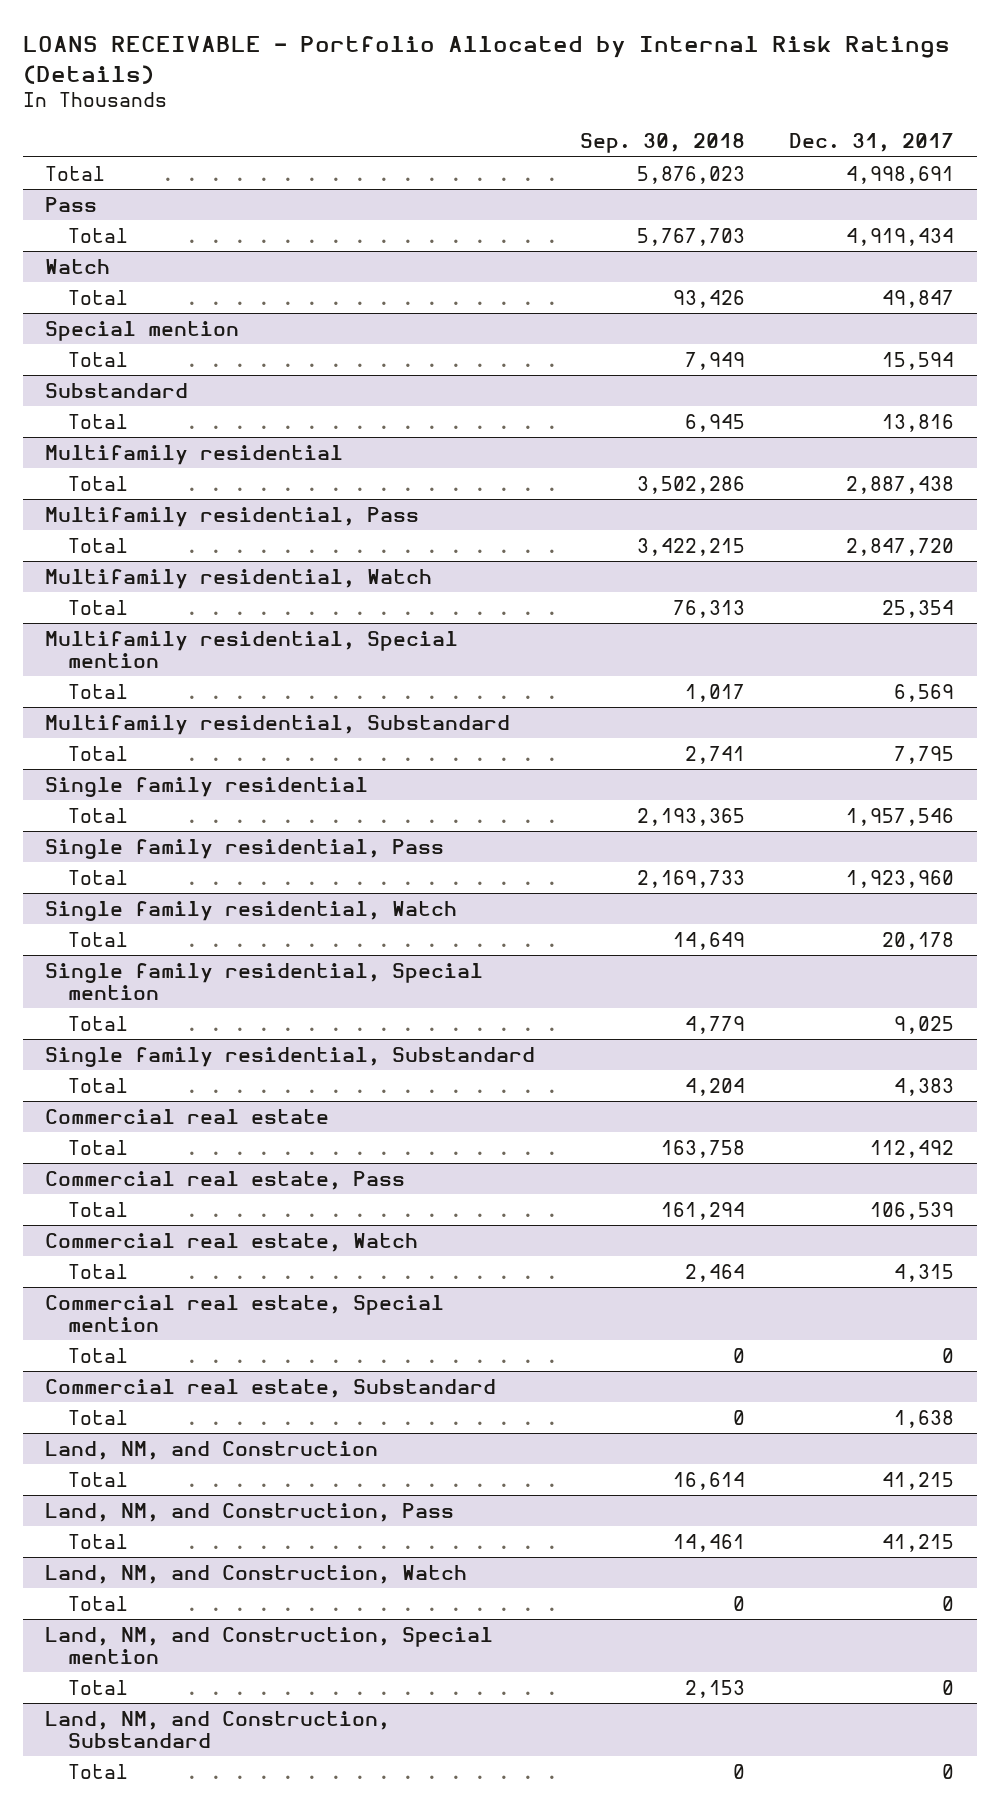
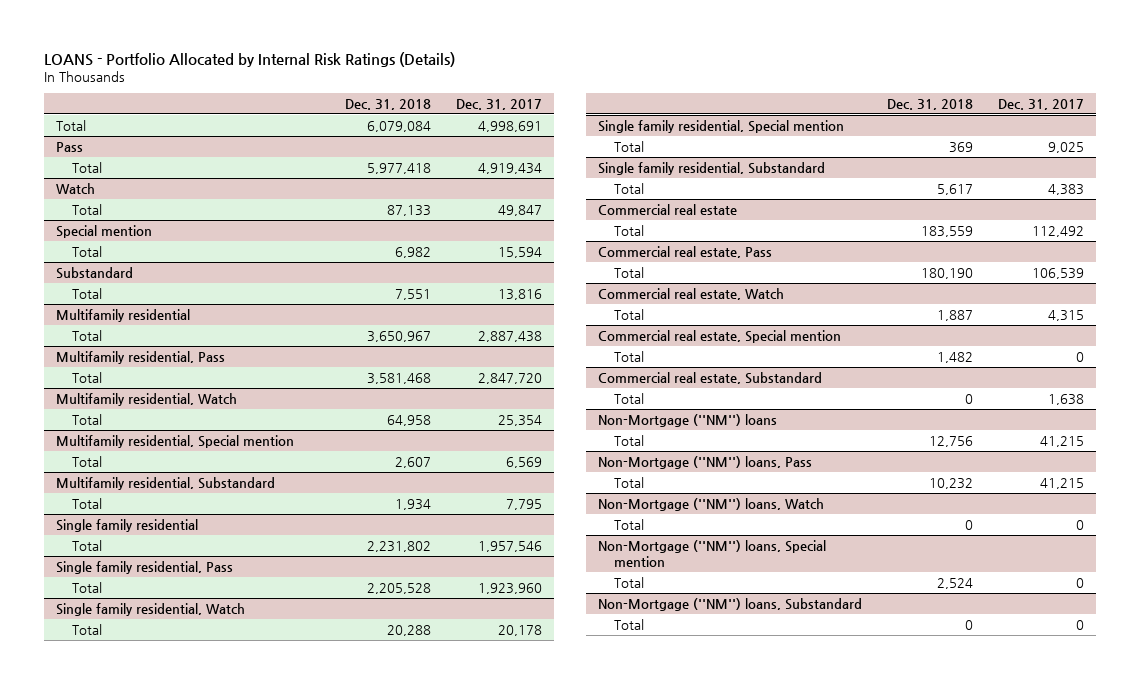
[23,36,951,84] LOANS RECEIVABLE - Portfolio Allocated by Internal Risk Ratings (Details) -> [44,51,456,67] LOANS - Portfolio Allocated by Internal Risk Ratings (Details)
[579,133,745,154] Sep. 30, 2018 -> none
none -> [345,98,432,110] Dec. 31, 2018
[45,1440,379,1460] Land, NM, and Construction -> [598,413,778,427] Non-Mortgage (''NM'') loans
[45,1502,455,1522] Land, NM, and Construction, Pass -> none
none -> [598,455,813,469] Non-Mortgage (''NM'') loans, Pass
[45,1564,468,1584] Land, NM, and Construction, Watch -> none
none -> [598,497,825,511] Non-Mortgage (''NM'') loans, Watch
[45,1626,494,1664] Land, NM, and Construction, Special mention -> none
none -> [598,539,827,567] Non-Mortgage (''NM'') loans, Special mention
[45,1710,391,1748] Land, NM, and Construction, Substandard -> none
none -> [598,597,863,611] Non-Mortgage (''NM'') loans, Substandard

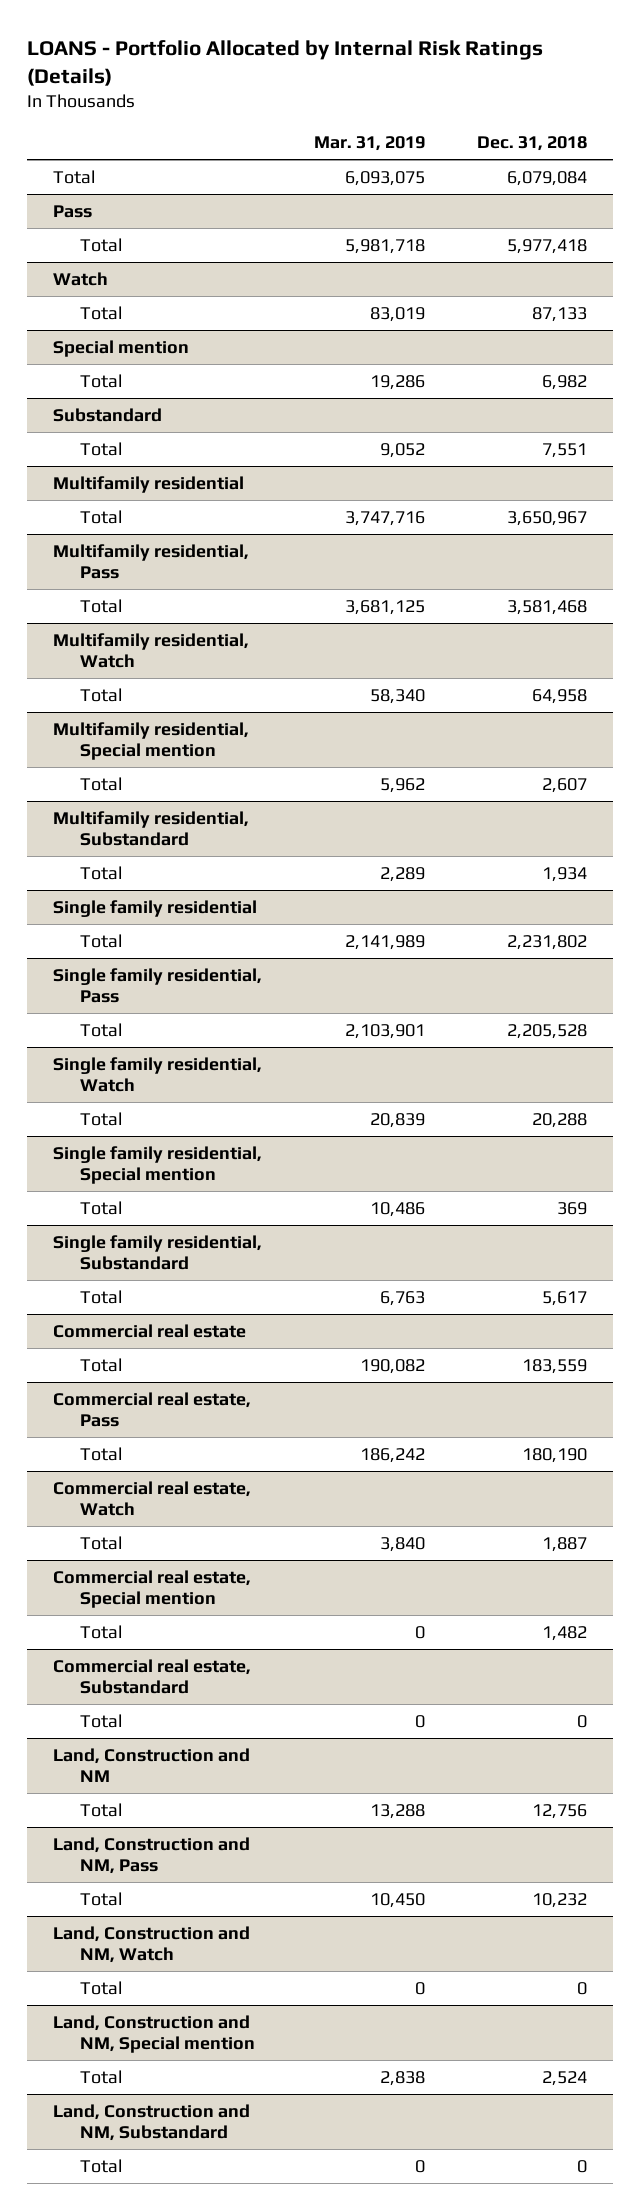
[456,98,543,110] Dec. 31, 2017 -> none
none -> [313,136,425,152] Mar. 31, 2019
[598,413,778,427] Non-Mortgage (''NM'') loans -> [52,1747,250,1782] Land, Construction and NM
[598,455,813,469] Non-Mortgage (''NM'') loans, Pass -> none
none -> [52,1836,250,1874] Land, Construction and NM, Pass
[598,497,825,511] Non-Mortgage (''NM'') loans, Watch -> none
none -> [52,1925,250,1963] Land, Construction and NM, Watch
[598,539,827,567] Non-Mortgage (''NM'') loans, Special mention -> none
none -> [52,2014,256,2053] Land, Construction and NM, Special mention
[598,597,863,611] Non-Mortgage (''NM'') loans, Substandard -> none
none -> [52,2103,250,2141] Land, Construction and NM, Substandard

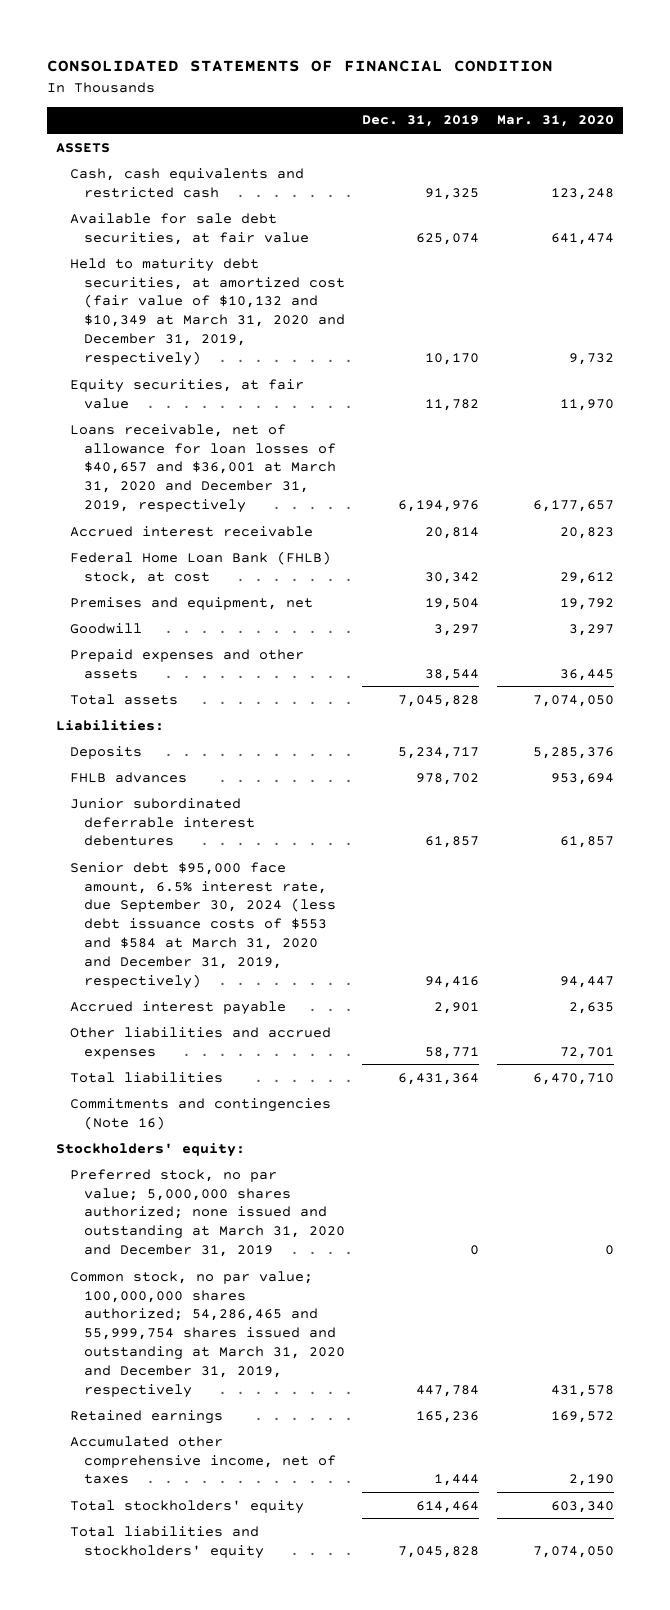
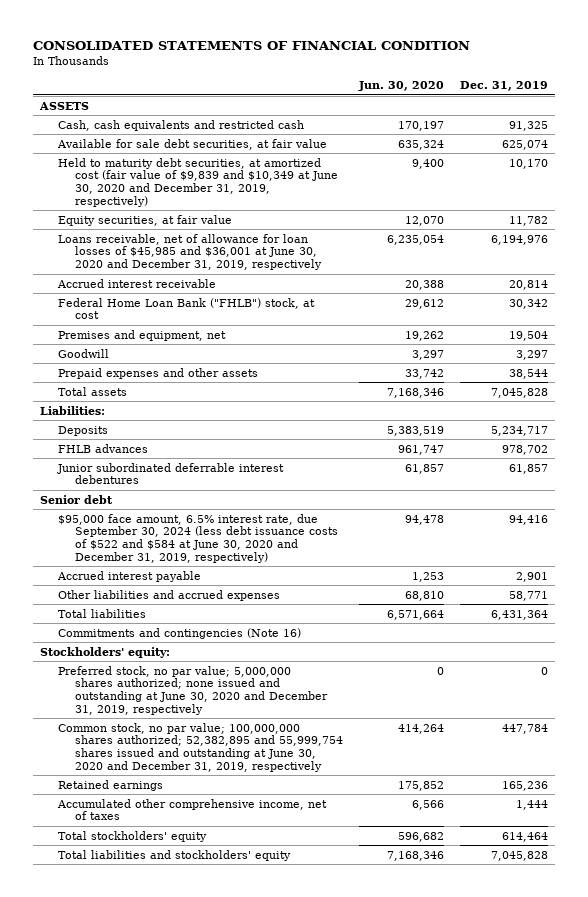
[496,115,614,128] Mar. 31, 2020 -> none
none -> [357,81,444,92] Jun. 30, 2020
[69,257,345,366] Held to maturity debt securities, at amortized cost (fair value of $10,132 and $10,349 at March 31, 2020 and December 31, 2019, respectively) -> [57,157,339,207] Held to maturity debt securities, at amortized cost (fair value of $9,839 and $10,349 at June 30, 2020 and December 31, 2019, respectively)
[69,423,336,514] Loans receivable, net of allowance for loan losses of $40,657 and $36,001 at March 31, 2020 and December 31, 2019, respectively -> [57,233,323,271] Loans receivable, net of allowance for loan losses of $45,985 and $36,001 at June 30, 2020 and December 31, 2019, respectively
[69,550,331,584] Federal Home Loan Bank (FHLB) stock, at cost -> [57,297,315,320] Federal Home Loan Bank ("FHLB") stock, at cost
none -> [40,494,114,504] Senior debt
[69,861,336,989] Senior debt $95,000 face amount, 6.5% interest rate, due September 30, 2024 (less debt issuance costs of $553 and $584 at March 31, 2020 and December 31, 2019, respectively) -> [57,513,339,563] $95,000 face amount, 6.5% interest rate, due September 30, 2024 (less debt issuance costs of $522 and $584 at June 30, 2020 and December 31, 2019, respectively)
[69,1168,345,1258] Preferred stock, no par value; 5,000,000 shares authorized; none issued and outstanding at March 31, 2020 and December 31, 2019 -> [57,665,329,715] Preferred stock, no par value; 5,000,000 shares authorized; none issued and outstanding at June 30, 2020 and December 31, 2019, respectively
[69,1270,345,1398] Common stock, no par value; 100,000,000 shares authorized; 54,286,465 and 55,999,754 shares issued and outstanding at March 31, 2020 and December 31, 2019, respectively -> [57,722,344,772] Common stock, no par value; 100,000,000 shares authorized; 52,382,895 and 55,999,754 shares issued and outstanding at June 30, 2020 and December 31, 2019, respectively

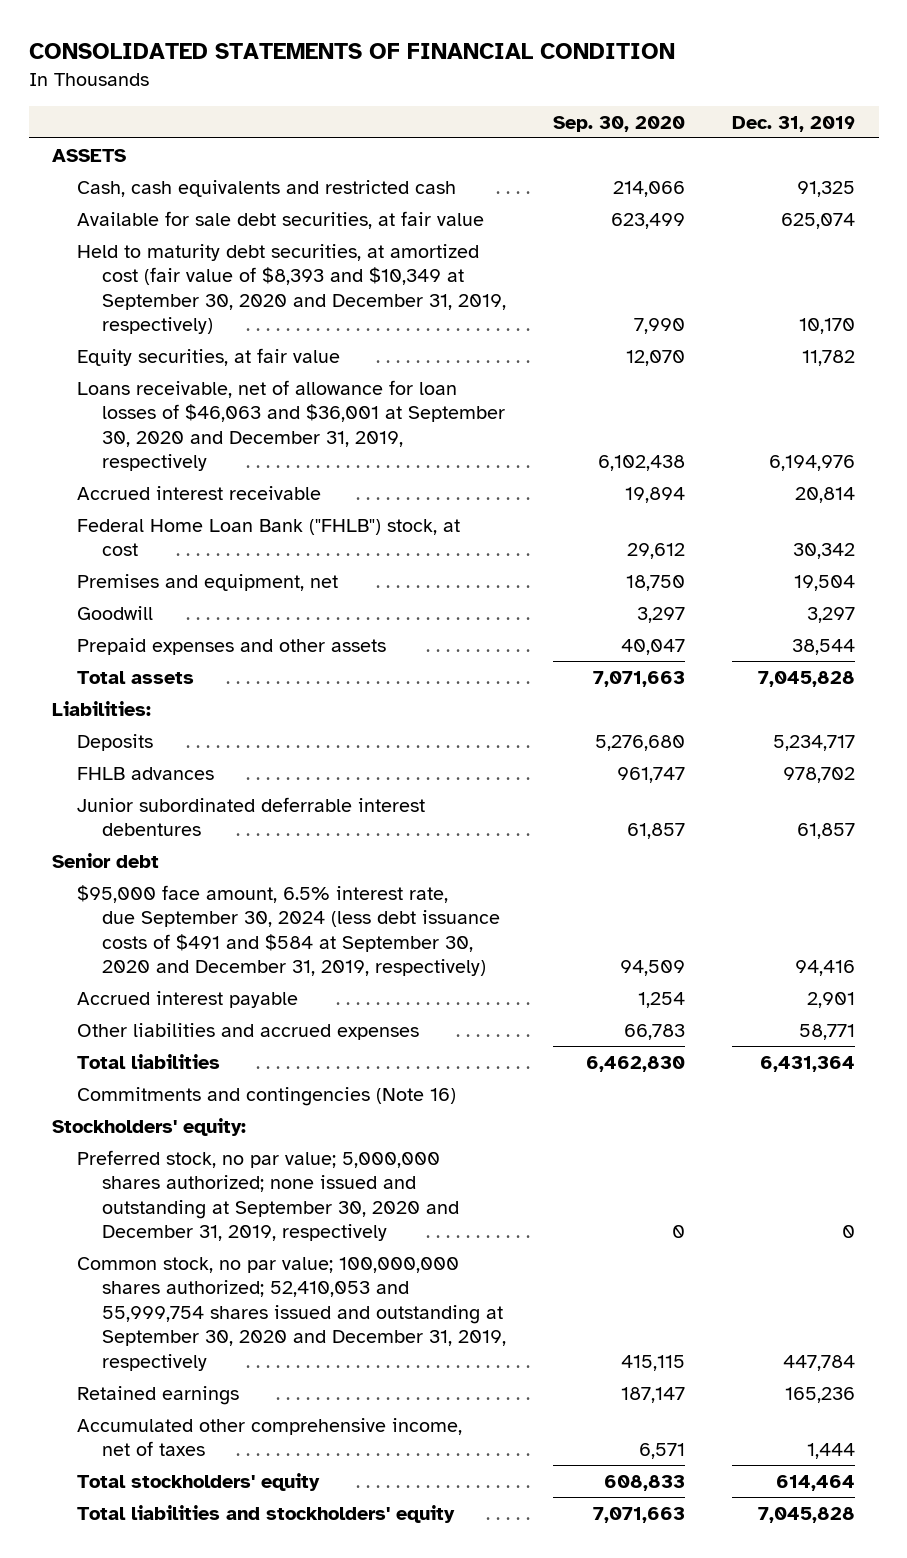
[357,81,444,92] Jun. 30, 2020 -> none
none -> [553,115,686,132] Sep. 30, 2020
[57,157,339,207] Held to maturity debt securities, at amortized cost (fair value of $9,839 and $10,349 at June 30, 2020 and December 31, 2019, respectively) -> [77,243,507,335] Held to maturity debt securities, at amortized cost (fair value of $8,393 and $10,349 at September 30, 2020 and December 31, 2019, respectively)
[57,233,323,271] Loans receivable, net of allowance for loan losses of $45,985 and $36,001 at June 30, 2020 and December 31, 2019, respectively -> [77,379,506,472] Loans receivable, net of allowance for loan losses of $46,063 and $36,001 at September 30, 2020 and December 31, 2019, respectively
[57,513,339,563] $95,000 face amount, 6.5% interest rate, due September 30, 2024 (less debt issuance costs of $522 and $584 at June 30, 2020 and December 31, 2019, respectively) -> [77,884,501,977] $95,000 face amount, 6.5% interest rate, due September 30, 2024 (less debt issuance costs of $491 and $584 at September 30, 2020 and December 31, 2019, respectively)
[57,665,329,715] Preferred stock, no par value; 5,000,000 shares authorized; none issued and outstanding at June 30, 2020 and December 31, 2019, respectively -> [77,1149,460,1242] Preferred stock, no par value; 5,000,000 shares authorized; none issued and outstanding at September 30, 2020 and December 31, 2019, respectively
[57,722,344,772] Common stock, no par value; 100,000,000 shares authorized; 52,382,895 and 55,999,754 shares issued and outstanding at June 30, 2020 and December 31, 2019, respectively -> [77,1256,507,1371] Common stock, no par value; 100,000,000 shares authorized; 52,410,053 and 55,999,754 shares issued and outstanding at September 30, 2020 and December 31, 2019, respectively

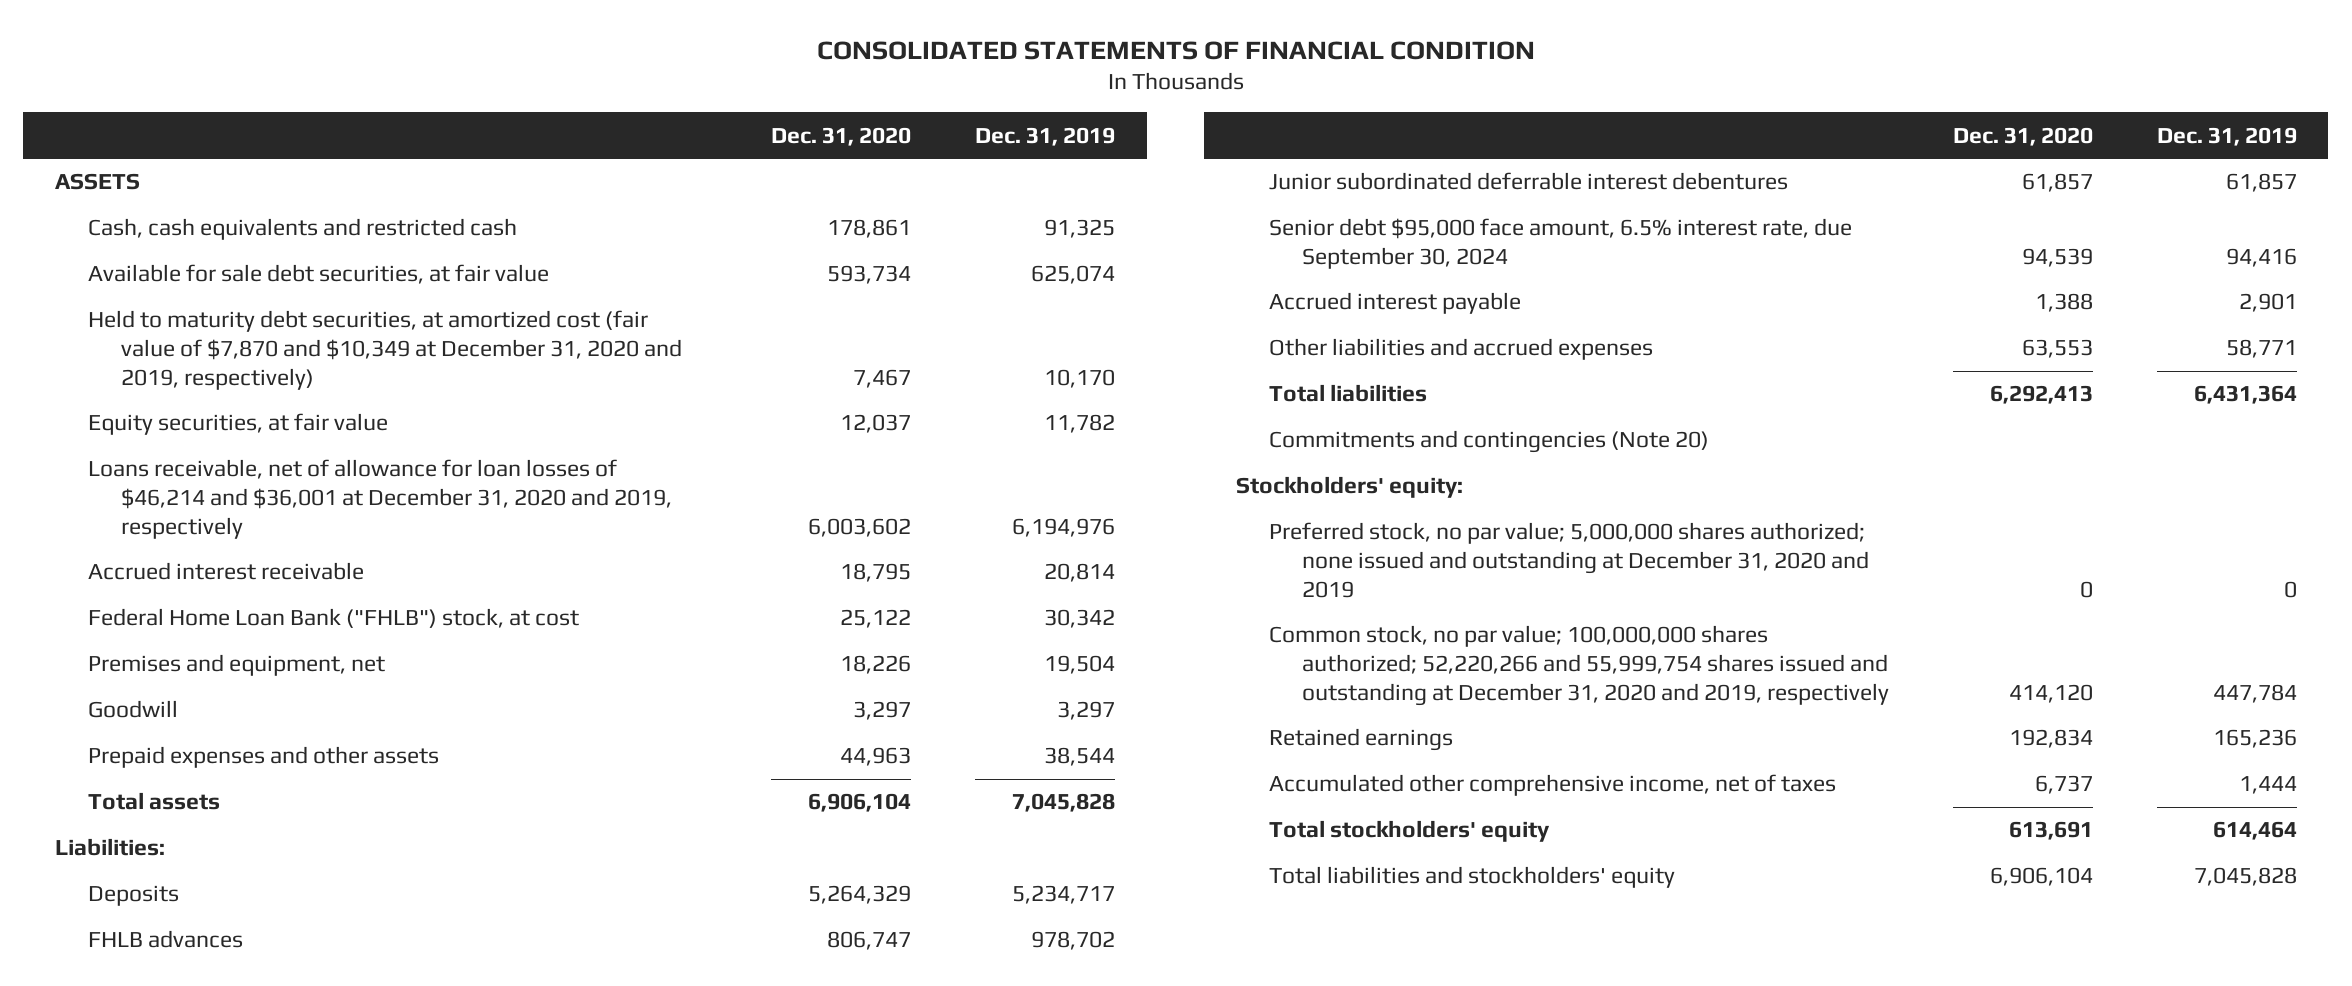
[553,115,686,132] Sep. 30, 2020 -> none
none -> [771,126,912,146] Dec. 31, 2020
[77,243,507,335] Held to maturity debt securities, at amortized cost (fair value of $8,393 and $10,349 at September 30, 2020 and December 31, 2019, respectively) -> [87,310,682,390] Held to maturity debt securities, at amortized cost (fair value of $7,870 and $10,349 at December 31, 2020 and 2019, respectively)
[77,379,506,472] Loans receivable, net of allowance for loan losses of $46,063 and $36,001 at September 30, 2020 and December 31, 2019, respectively -> [87,459,672,539] Loans receivable, net of allowance for loan losses of $46,214 and $36,001 at December 31, 2020 and 2019, respectively
[52,852,160,868] Senior debt -> none
[77,884,501,977] $95,000 face amount, 6.5% interest rate, due September 30, 2024 (less debt issuance costs of $491 and $584 at September 30, 2020 and December 31, 2019, respectively) -> [1269,218,1853,269] Senior debt $95,000 face amount, 6.5% interest rate, due September 30, 2024
[77,1086,457,1106] Commitments and contingencies (Note 16) -> [1269,430,1710,454] Commitments and contingencies (Note 20)
[77,1149,460,1242] Preferred stock, no par value; 5,000,000 shares authorized; none issued and outstanding at September 30, 2020 and December 31, 2019, respectively -> [1269,522,1869,598] Preferred stock, no par value; 5,000,000 shares authorized; none issued and outstanding at December 31, 2020 and 2019
[77,1256,507,1371] Common stock, no par value; 100,000,000 shares authorized; 52,410,053 and 55,999,754 shares issued and outstanding at September 30, 2020 and December 31, 2019, respectively -> [1269,625,1889,706] Common stock, no par value; 100,000,000 shares authorized; 52,220,266 and 55,999,754 shares issued and outstanding at December 31, 2020 and 2019, respectively

